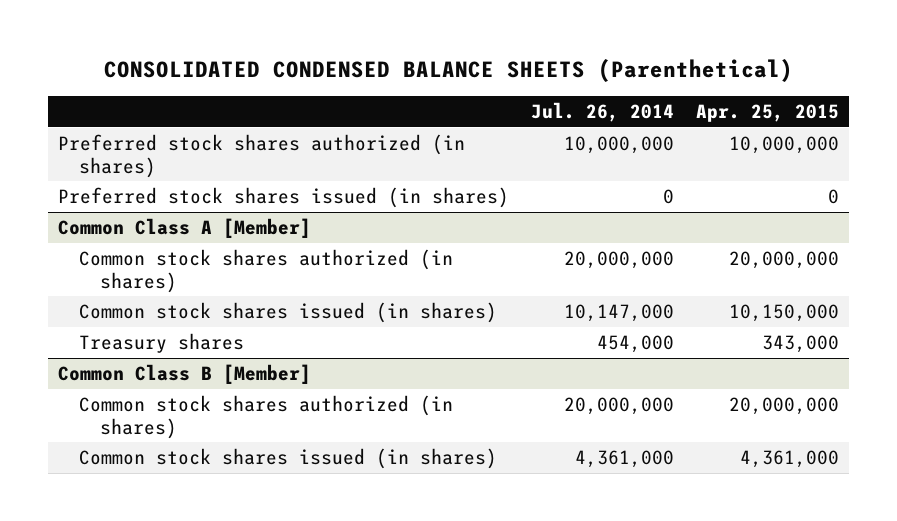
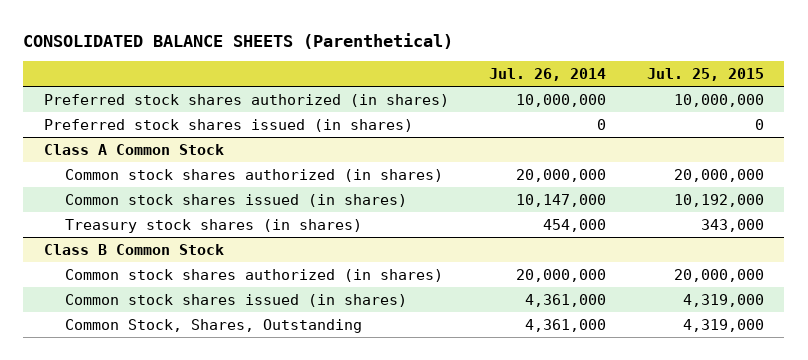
[103,59,793,83] CONSOLIDATED CONDENSED BALANCE SHEETS (Parenthetical) -> [23,32,454,49] CONSOLIDATED BALANCE SHEETS (Parenthetical)
[695,104,839,123] Apr. 25, 2015 -> none
none -> [646,68,764,82] Jul. 25, 2015
[58,217,312,238] Common Class A [Member] -> [43,143,224,155] Class A Common Stock
[79,332,245,353] Treasury shares -> [65,218,363,233] Treasury stock shares (in shares)
[58,363,312,384] Common Class B [Member] -> [43,243,224,255] Class B Common Stock
none -> [65,318,363,333] Common Stock, Shares, Outstanding

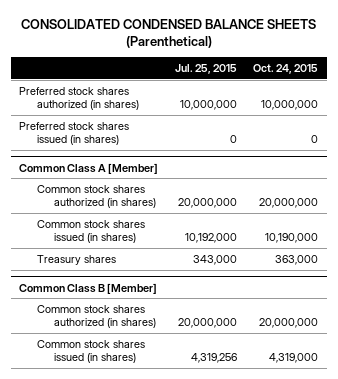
[23,32,454,49] CONSOLIDATED BALANCE SHEETS (Parenthetical) -> [20,18,316,49] CONSOLIDATED CONDENSED BALANCE SHEETS (Parenthetical)
[489,68,607,82] Jul. 26, 2014 -> none
none -> [253,64,319,75] Oct. 24, 2015
[43,143,224,155] Class A Common Stock -> [19,162,159,174] Common Class A [Member]
[65,218,363,233] Treasury stock shares (in shares) -> [36,254,116,265] Treasury shares
[43,243,224,255] Class B Common Stock -> [19,282,158,294] Common Class B [Member]
[65,318,363,333] Common Stock, Shares, Outstanding -> none
[682,293,764,307] 4,319,000 -> [190,353,237,364] 4,319,256

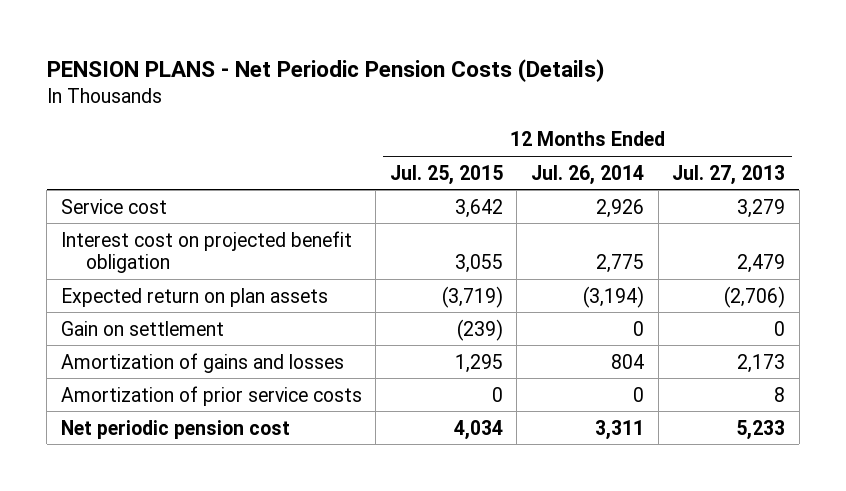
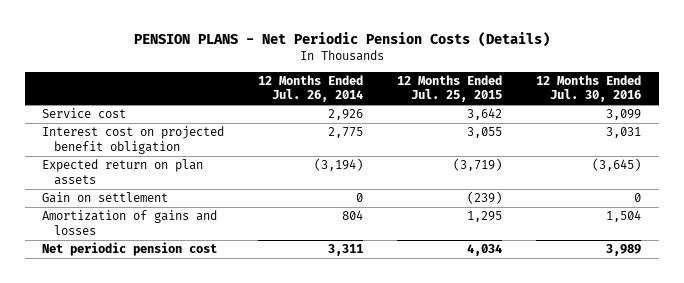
[672,164,786,185] Jul. 27, 2013 -> none
none -> [536,74,642,103] 12 Months Ended Jul. 30, 2016
[60,385,362,406] Amortization of prior service costs -> none

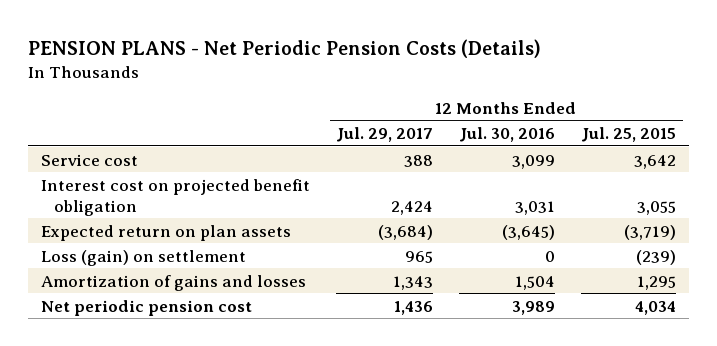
[258,74,364,103] 12 Months Ended Jul. 26, 2014 -> none
none -> [336,127,434,143] Jul. 29, 2017
[42,192,169,204] Gain on settlement -> [41,249,247,266] Loss (gain) on settlement

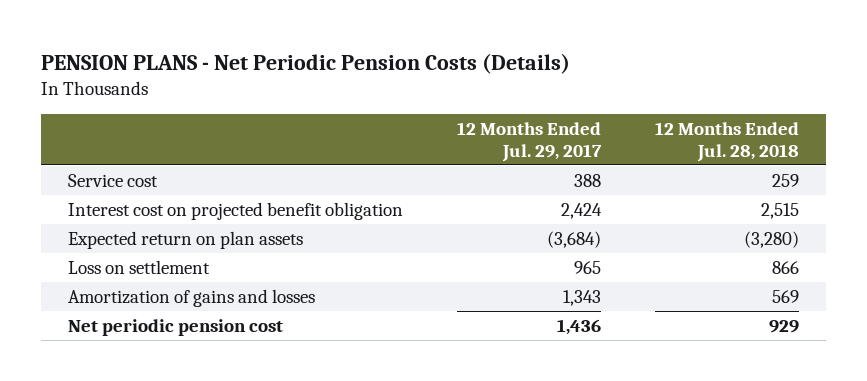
[459,127,556,143] Jul. 30, 2016 -> none
[581,127,677,143] Jul. 25, 2015 -> none
none -> [655,121,800,162] 12 Months Ended Jul. 28, 2018
[41,249,247,266] Loss (gain) on settlement -> [67,259,210,274] Loss on settlement

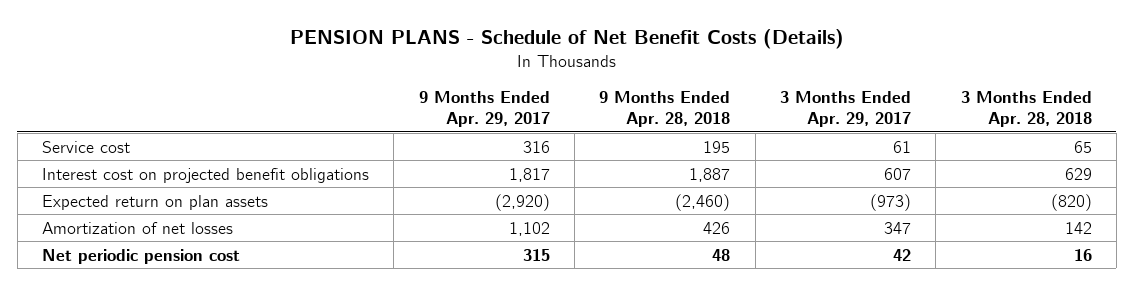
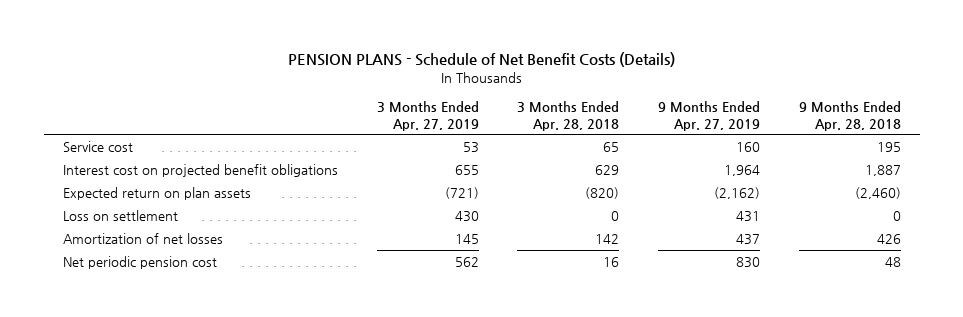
[418,91,550,128] 9 Months Ended Apr. 29, 2017 -> none
[779,91,911,128] 3 Months Ended Apr. 29, 2017 -> none
none -> [376,101,479,131] 3 Months Ended Apr. 27, 2019
none -> [657,101,760,131] 9 Months Ended Apr. 27, 2019
none -> [62,210,178,222] Loss on settlement

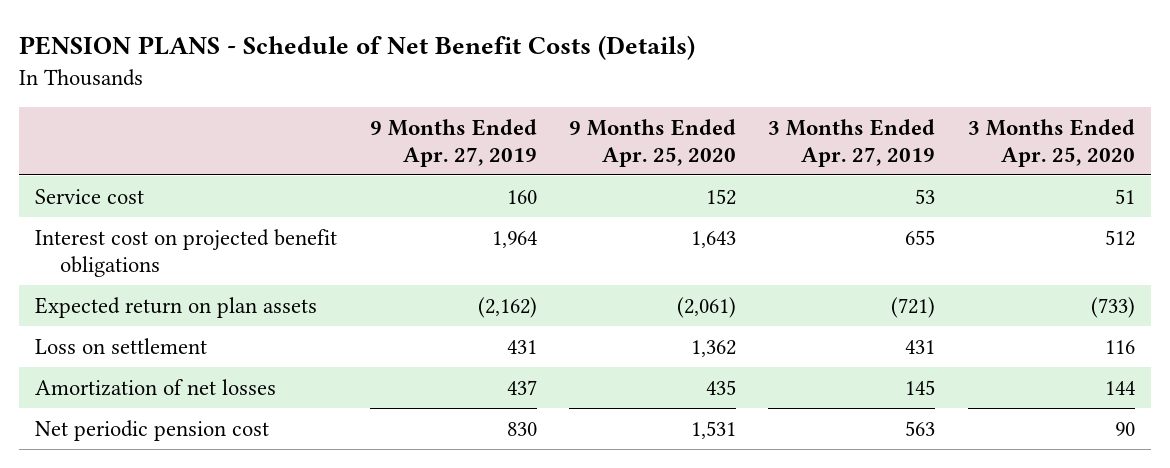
[517,101,620,131] 3 Months Ended Apr. 28, 2018 -> none
[798,101,901,131] 9 Months Ended Apr. 28, 2018 -> none
none -> [569,119,737,168] 9 Months Ended Apr. 25, 2020
none -> [967,119,1135,168] 3 Months Ended Apr. 25, 2020
[454,211,479,223] 430 -> [905,339,936,354] 431
[454,257,479,268] 562 -> [905,420,936,436] 563

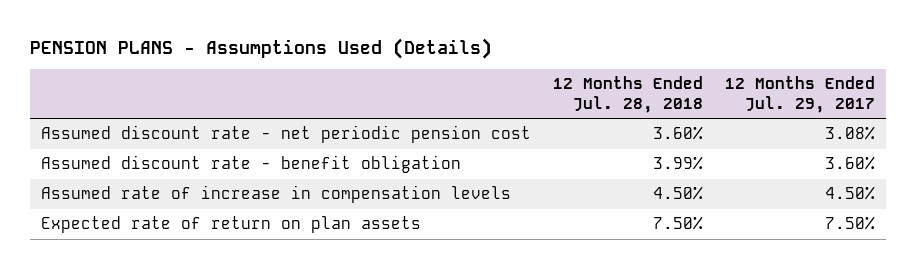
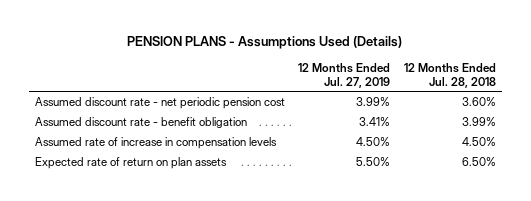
[724,76,875,113] 12 Months Ended Jul. 29, 2017 -> none
none -> [298,62,391,88] 12 Months Ended Jul. 27, 2019
[652,216,703,231] 7.50% -> [461,157,496,167] 6.50%

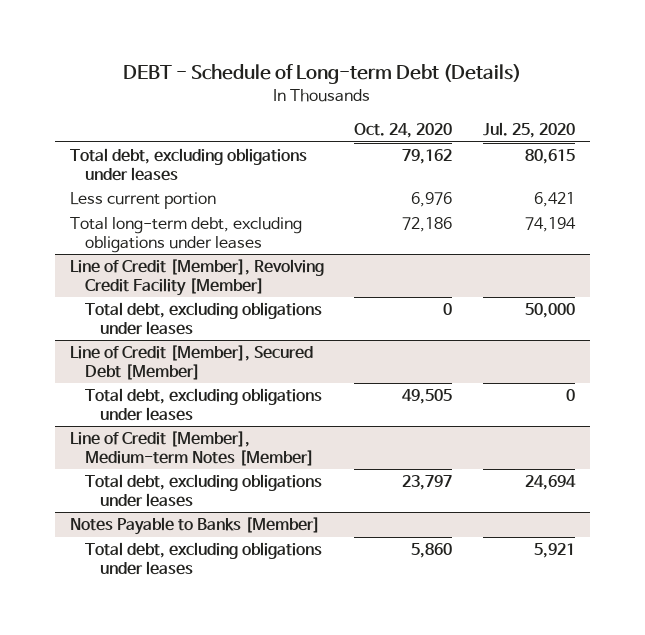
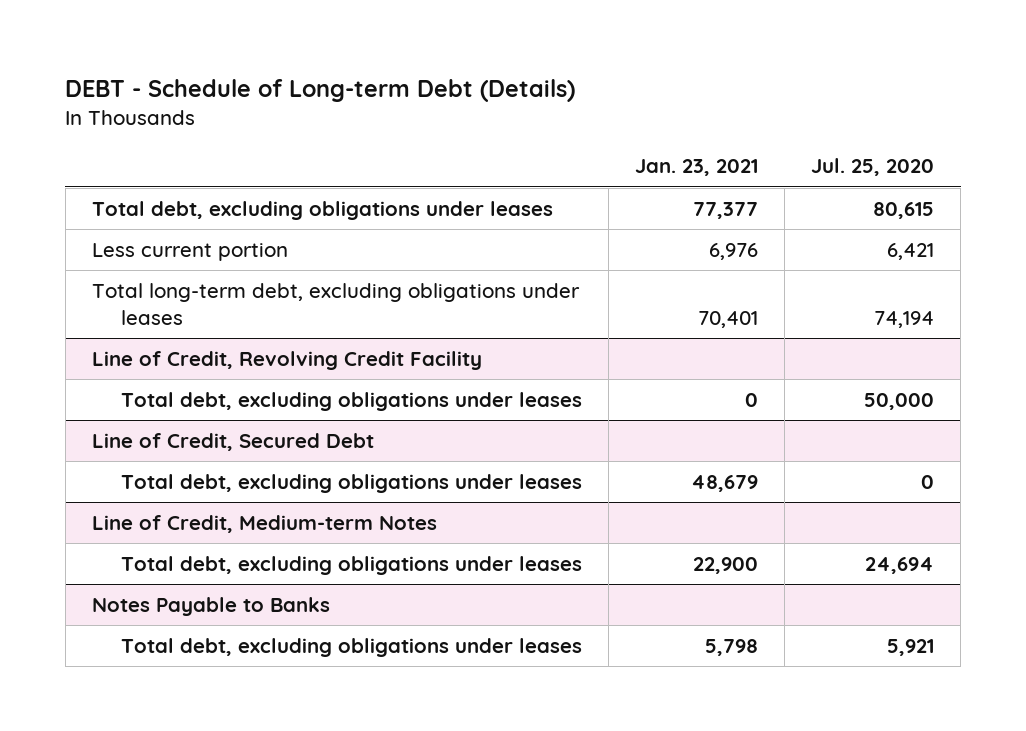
[354,123,453,139] Oct. 24, 2020 -> none
none -> [635,159,759,177] Jan. 23, 2021
[69,259,324,296] Line of Credit [Member], Revolving Credit Facility [Member] -> [91,350,482,370] Line of Credit, Revolving Credit Facility
[69,345,313,380] Line of Credit [Member], Secured Debt [Member] -> [91,432,374,451] Line of Credit, Secured Debt
[69,431,315,466] Line of Credit [Member], Medium-term Notes [Member] -> [91,514,437,533] Line of Credit, Medium-term Notes
[69,517,320,536] Notes Payable to Banks [Member] -> [91,596,330,616] Notes Payable to Banks

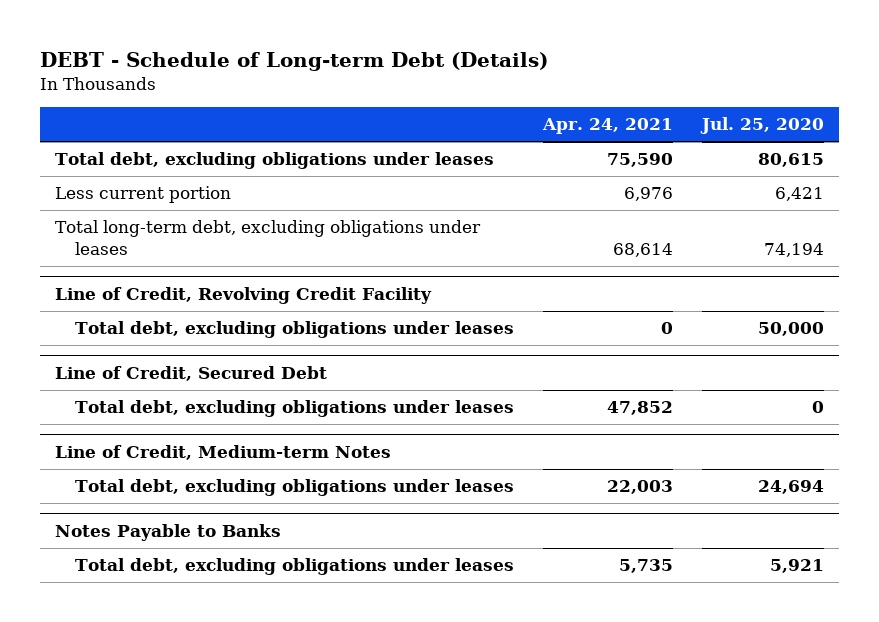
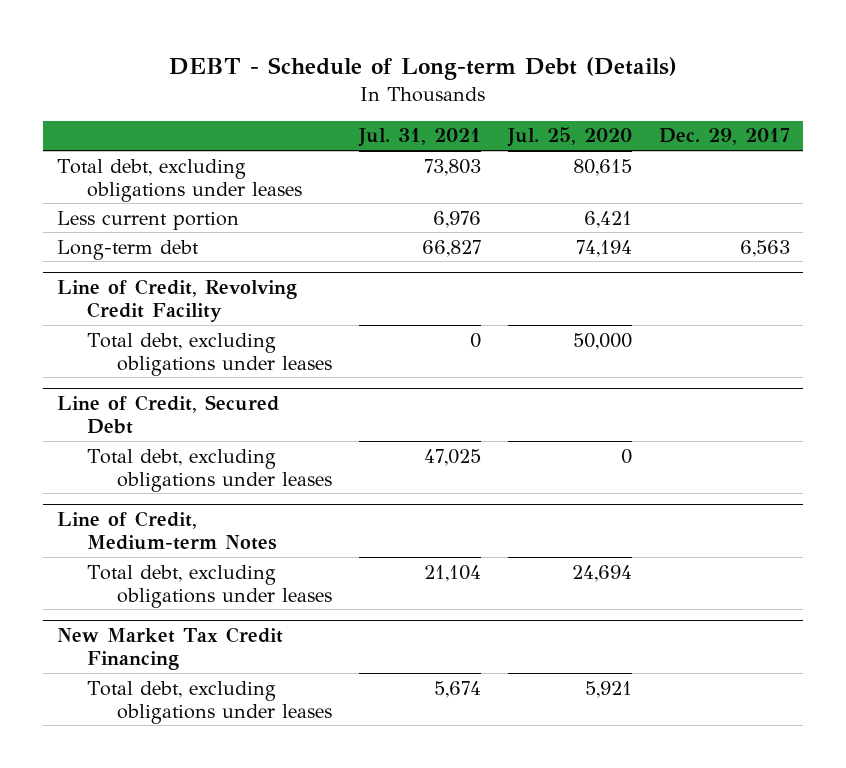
[542,118,674,135] Apr. 24, 2021 -> none
none -> [357,128,481,148] Jul. 31, 2021
none -> [658,128,790,146] Dec. 29, 2017
[55,220,482,255] Total long-term debt, excluding obligations under leases -> [56,239,199,260] Long-term debt
[55,524,282,542] Notes Payable to Banks -> [56,627,283,671] New Market Tax Credit Financing

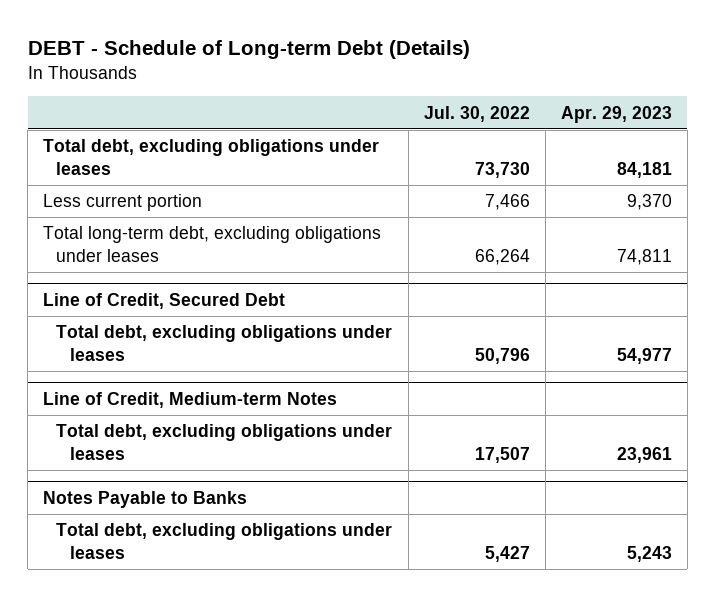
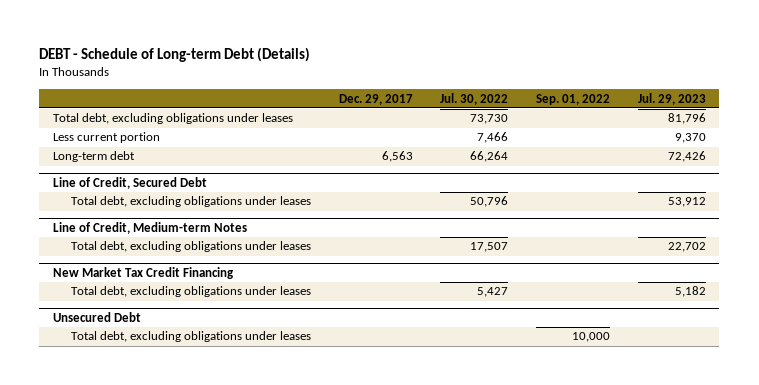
[560,105,672,123] Apr. 29, 2023 -> none
none -> [338,93,413,105] Dec. 29, 2017
none -> [535,93,610,105] Sep. 01, 2022
none -> [637,92,706,105] Jul. 29, 2023
[43,226,382,262] Total long-term debt, excluding obligations under leases -> [52,151,135,163] Long-term debt
[43,490,248,508] Notes Payable to Banks -> [52,267,234,280] New Market Tax Credit Financing
none -> [52,312,141,323] Unsecured Debt
none -> [70,331,311,343] Total debt, excluding obligations under leases

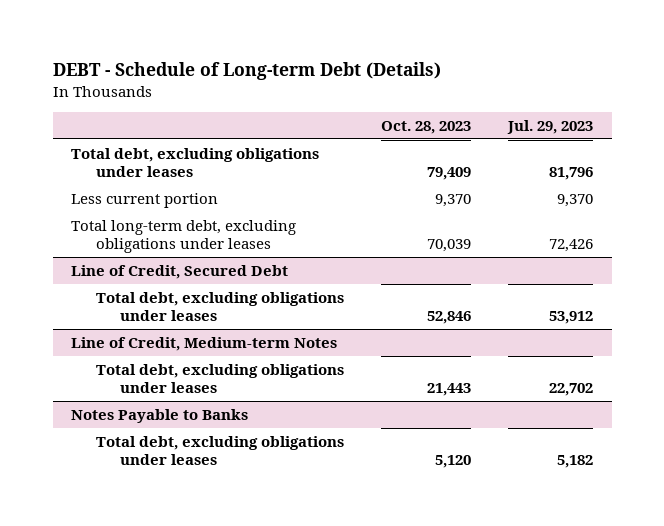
[338,93,413,105] Dec. 29, 2017 -> none
[440,92,509,105] Jul. 30, 2022 -> none
[535,93,610,105] Sep. 01, 2022 -> none
none -> [380,120,471,134] Oct. 28, 2023
[52,151,135,163] Long-term debt -> [71,219,297,254] Total long-term debt, excluding obligations under leases
[52,267,234,280] New Market Tax Credit Financing -> [71,408,249,423] Notes Payable to Banks
[52,312,141,323] Unsecured Debt -> none
[70,331,311,343] Total debt, excluding obligations under leases -> none

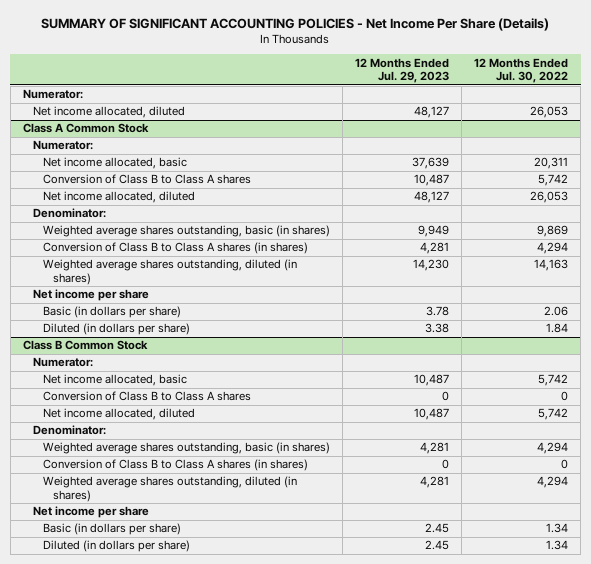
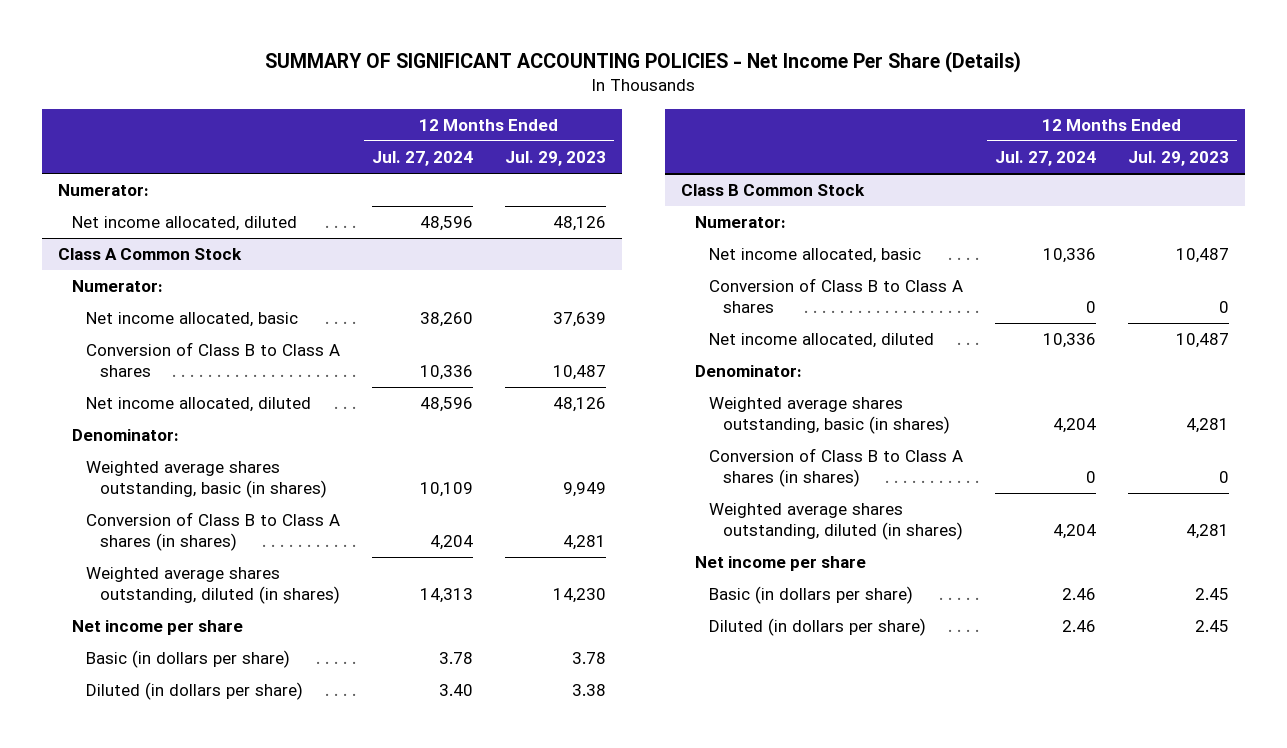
[474,57,569,84] 12 Months Ended Jul. 30, 2022 -> none
none -> [372,151,474,167] Jul. 27, 2024
[414,106,450,119] 48,127 -> [552,216,606,232] 48,126
[414,191,450,204] 48,127 -> [552,397,606,413] 48,126

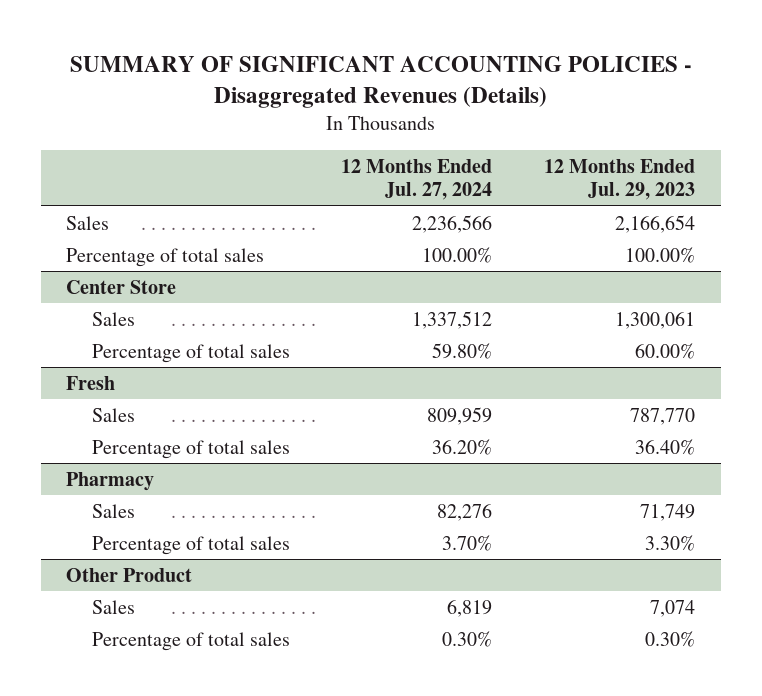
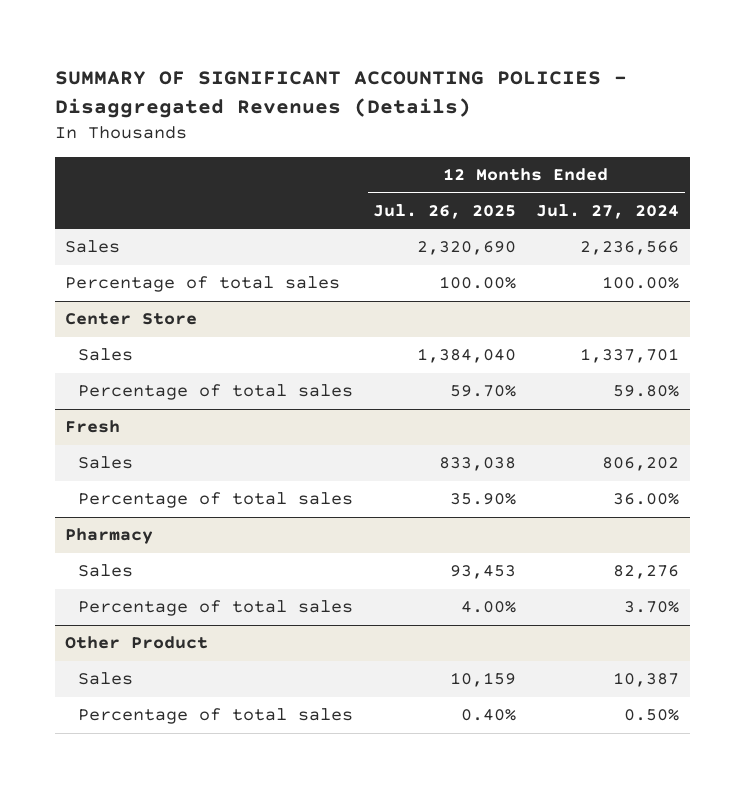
[544,158,696,201] 12 Months Ended Jul. 29, 2023 -> none
none -> [373,204,517,220] Jul. 26, 2025
[412,310,493,329] 1,337,512 -> [580,348,680,364] 1,337,701
[427,406,493,425] 809,959 -> [602,457,680,472] 806,202
[432,438,493,455] 36.20% -> [613,493,680,506] 36.00%
[447,598,493,617] 6,819 -> [613,672,680,688] 10,387
[442,630,493,647] 0.30% -> [624,709,680,722] 0.50%

